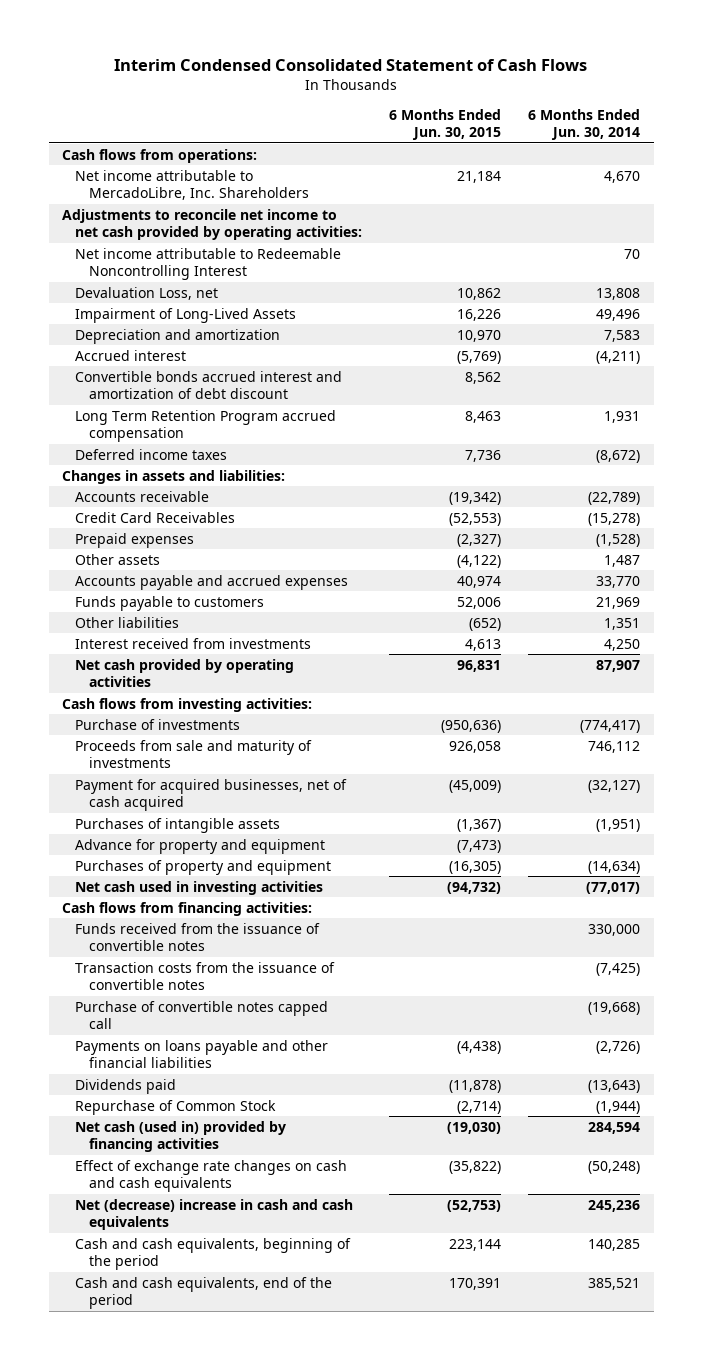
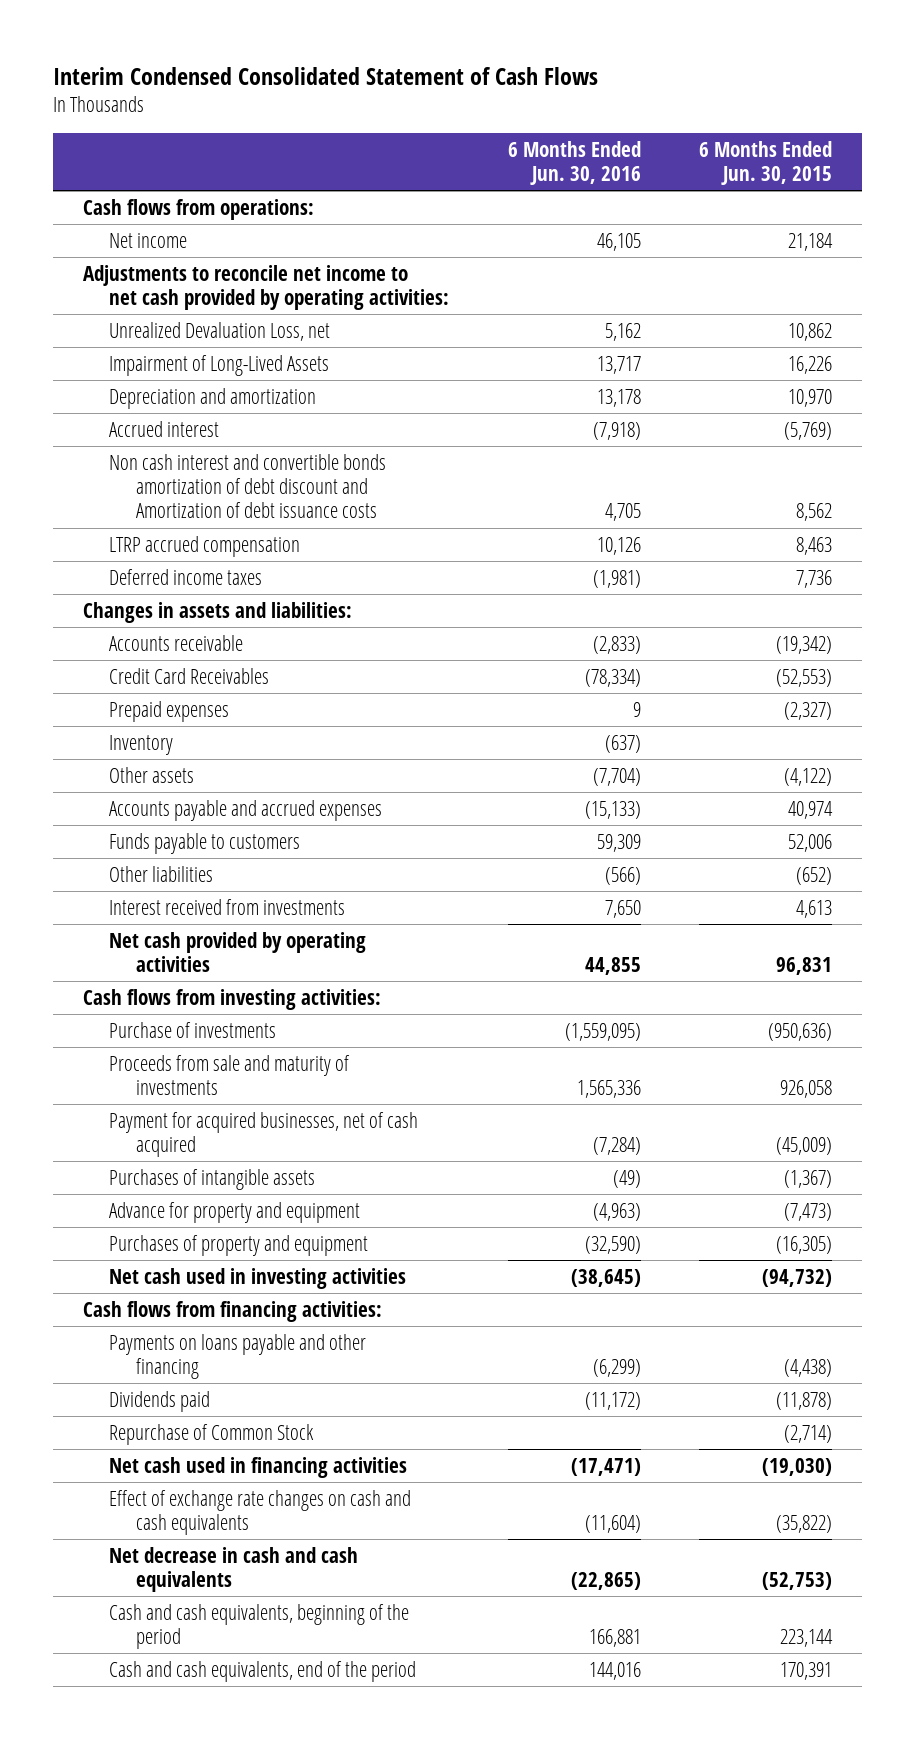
[528,108,641,141] 6 Months Ended Jun. 30, 2014 -> none
none -> [507,140,641,185] 6 Months Ended Jun. 30, 2016
[75,169,309,200] Net income attributable to MercadoLibre, Inc. Shareholders -> [109,232,188,248] Net income
[75,247,342,280] Net income attributable to Redeemable Noncontrolling Interest -> none
[75,286,219,300] Devaluation Loss, net -> [109,321,331,341] Unrealized Devaluation Loss, net
[75,370,343,399] Convertible bonds accrued interest and amortization of debt discount -> [109,453,387,519] Non cash interest and convertible bonds amortization of debt discount and Amortization of debt issuance costs
[75,409,337,442] Long Term Retention Program accrued compensation -> [109,535,301,557] LTRP accrued compensation
none -> [109,734,174,755] Inventory
[75,922,321,951] Funds received from the issuance of convertible notes -> none
[75,961,336,990] Transaction costs from the issuance of convertible notes -> none
[75,1000,329,1029] Purchase of convertible notes capped call -> none
[75,1039,329,1068] Payments on loans payable and other financial liabilities -> [109,1333,367,1380] Payments on loans payable and other financing
[75,1120,287,1152] Net cash (used in) provided by financing activities -> [109,1456,408,1478] Net cash used in financing activities
[75,1198,354,1230] Net (decrease) increase in cash and cash equivalents -> [109,1546,359,1593] Net decrease in cash and cash equivalents

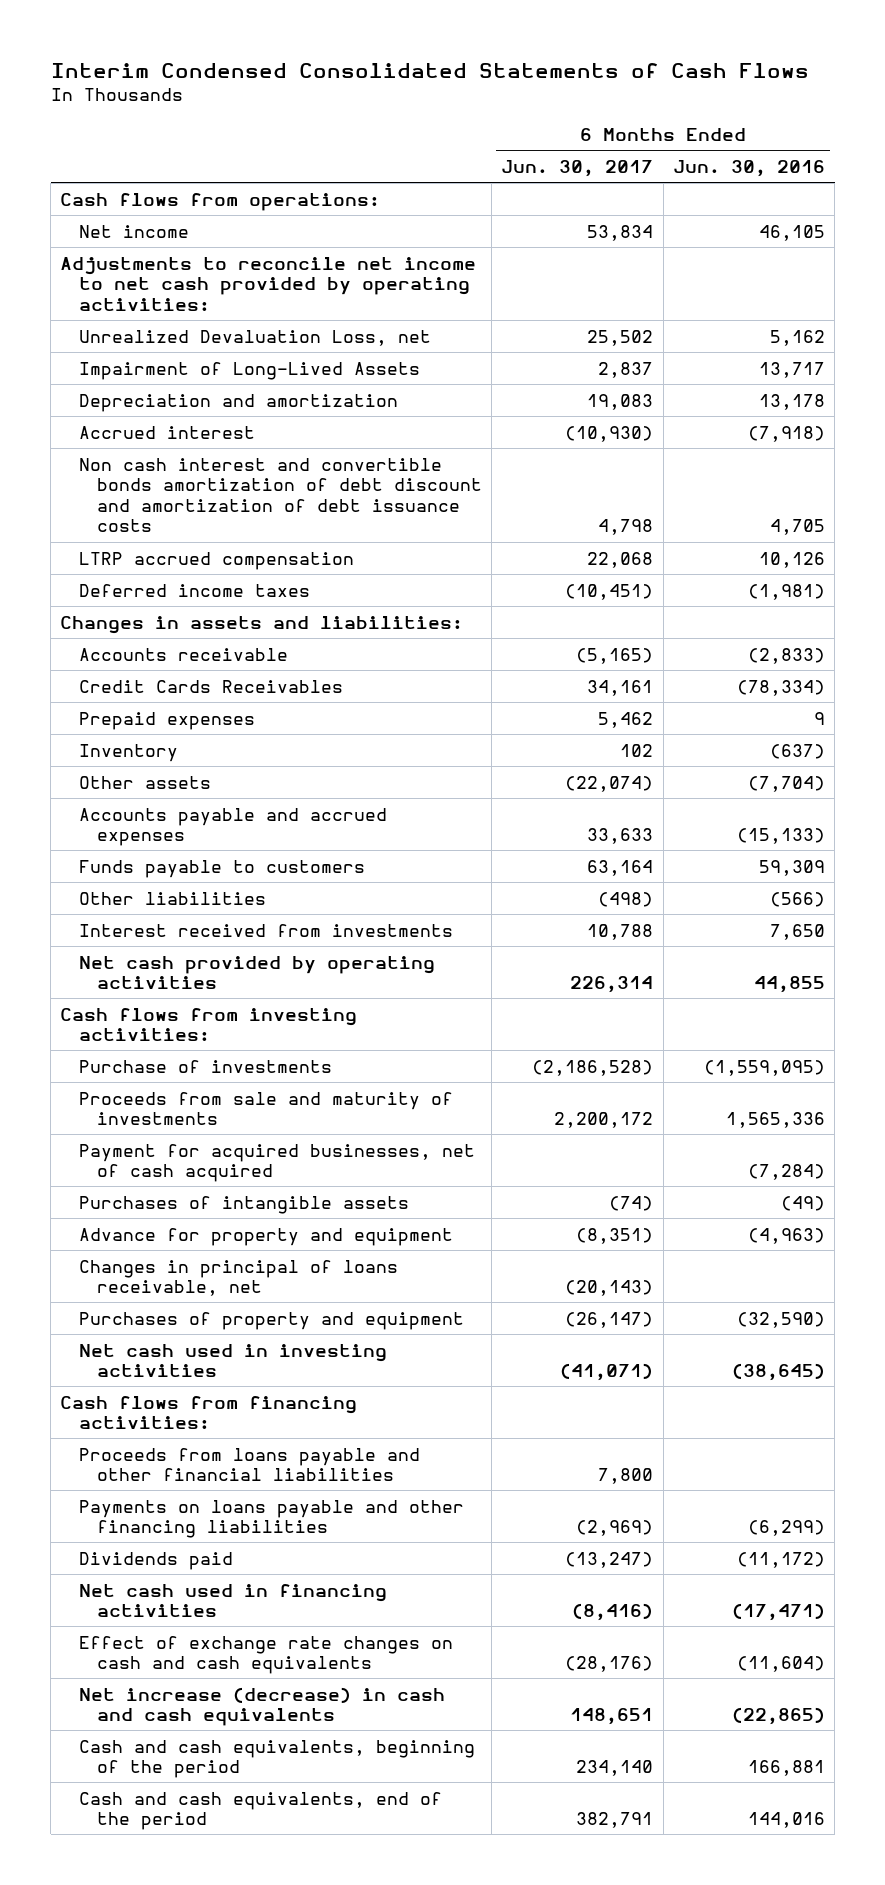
[53,67,599,86] Interim Condensed Consolidated Statement of Cash Flows -> [50,62,809,78] Interim Condensed Consolidated Statements of Cash Flows
[699,140,833,185] 6 Months Ended Jun. 30, 2015 -> none
none -> [501,159,654,177] Jun. 30, 2017
[109,453,387,519] Non cash interest and convertible bonds amortization of debt discount and Amortization of debt issuance costs -> [78,457,482,533] Non cash interest and convertible bonds amortization of debt discount and amortization of debt issuance costs
[109,667,270,684] Credit Card Receivables -> [78,679,343,693] Credit Cards Receivables
none -> [78,1259,398,1297] Changes in principal of loans receivable, net
none -> [78,1447,420,1482] Proceeds from loans payable and other financial liabilities
[109,1333,367,1380] Payments on loans payable and other financing -> [78,1499,464,1539] Payments on loans payable and other financing liabilities
[109,1423,315,1445] Repurchase of Common Stock -> none
[109,1546,359,1593] Net decrease in cash and cash equivalents -> [78,1686,445,1727] Net increase (decrease) in cash and cash equivalents

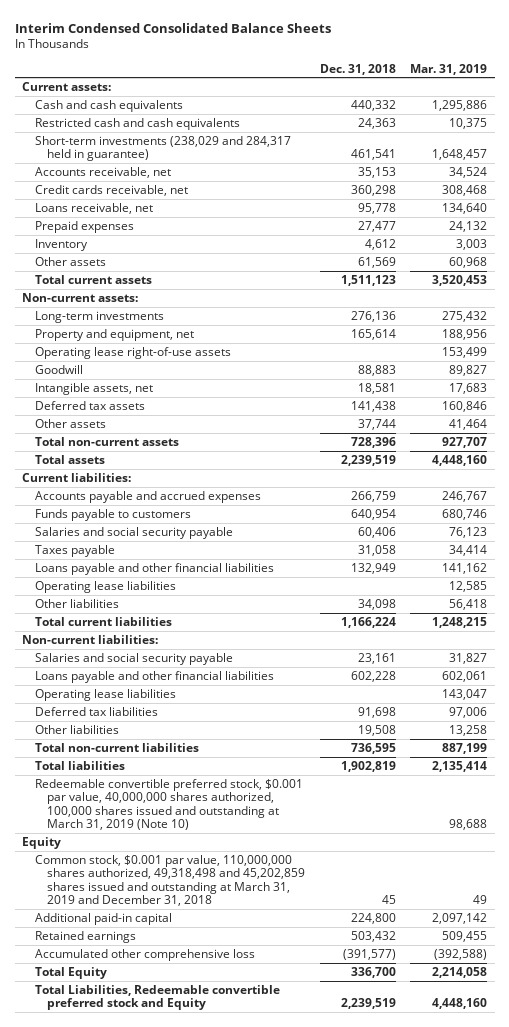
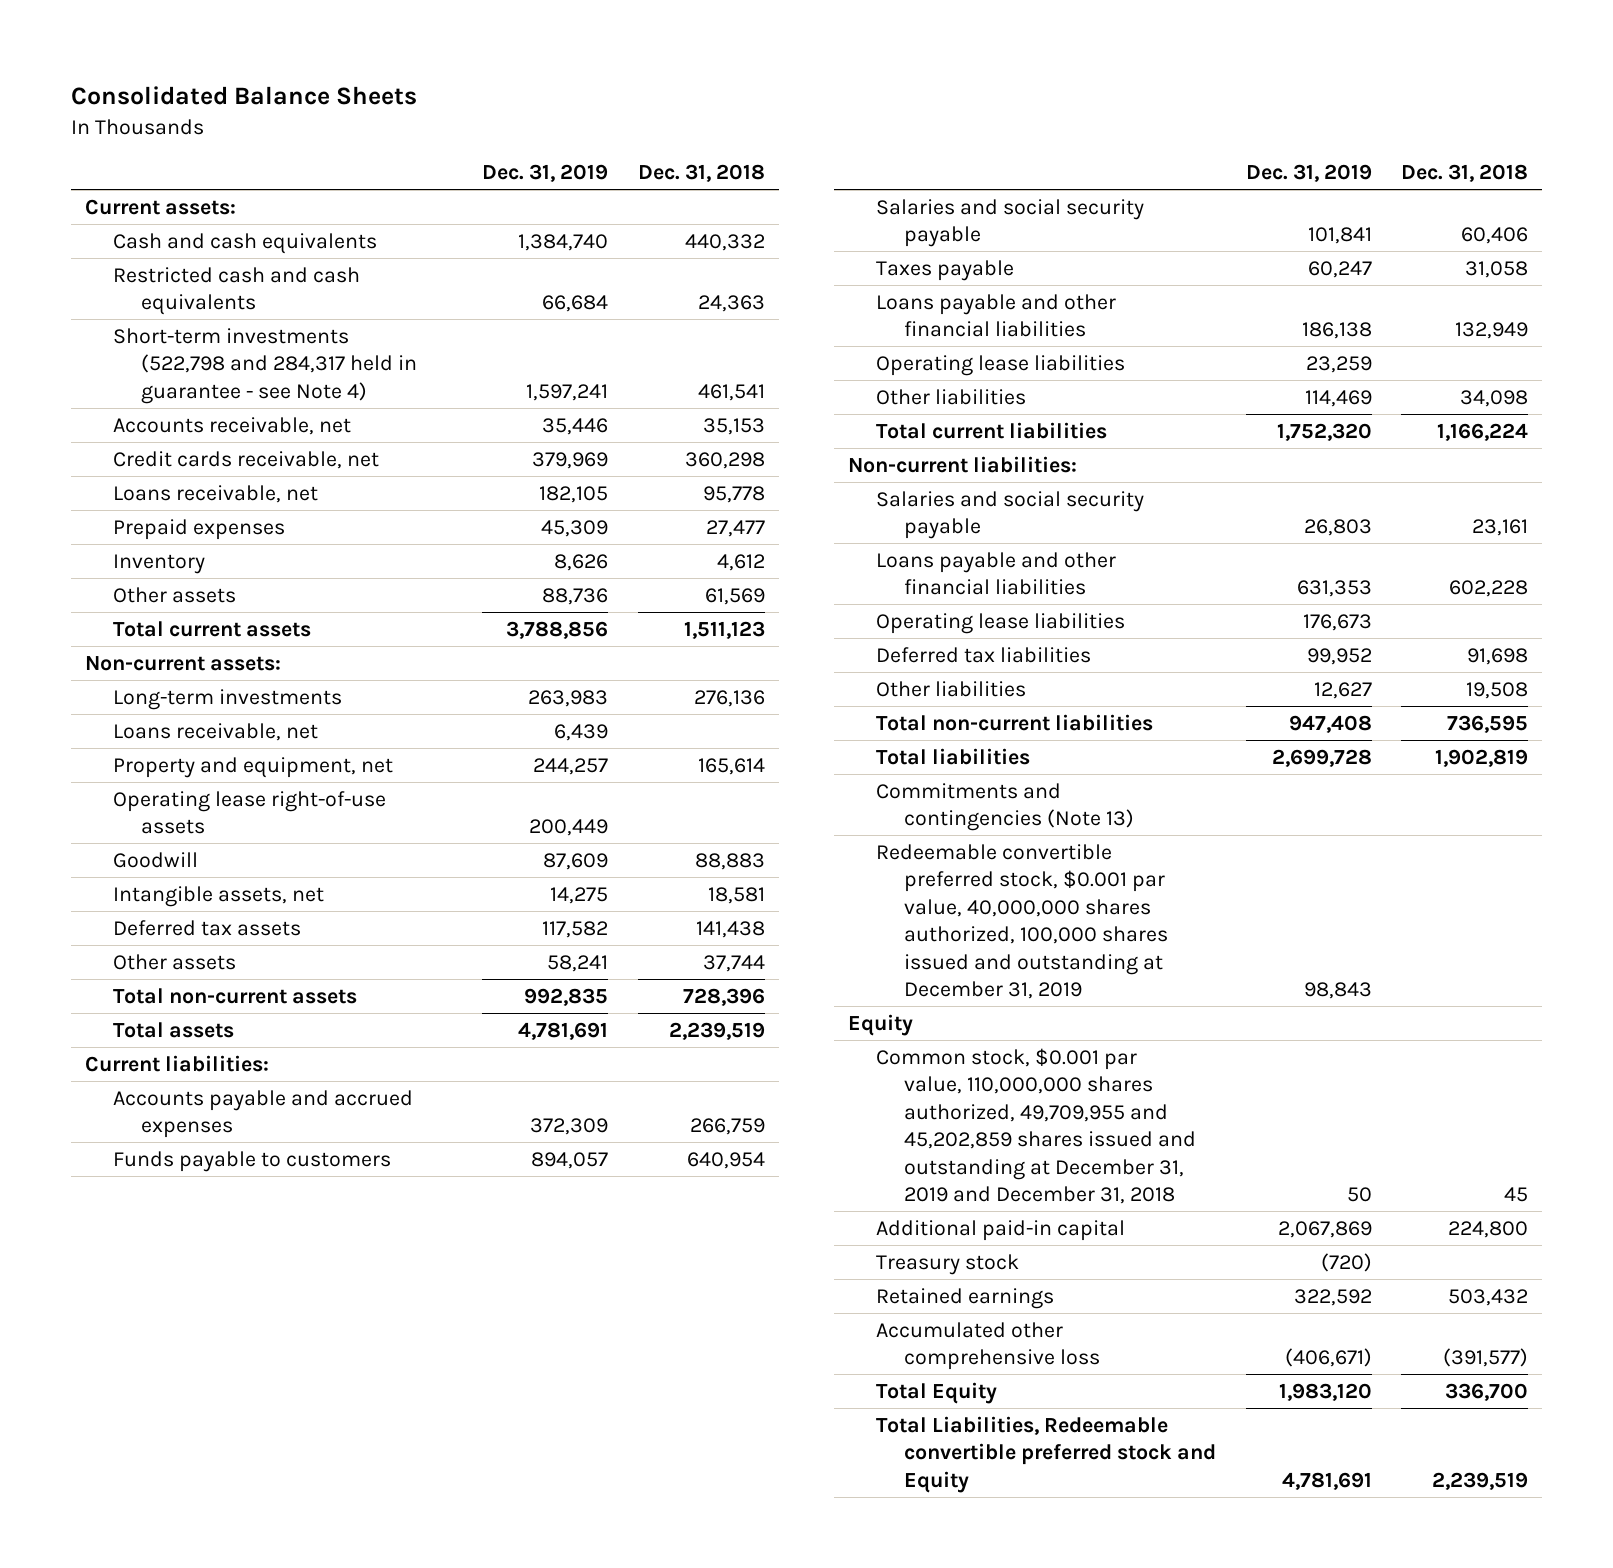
[14,22,331,33] Interim Condensed Consolidated Balance Sheets -> [70,86,417,106] Consolidated Balance Sheets
[410,63,488,75] Mar. 31, 2019 -> none
none -> [482,164,609,183] Dec. 31, 2019
[34,135,291,162] Short-term investments (238,029 and 284,317 held in guarantee) -> [113,327,418,404] Short-term investments (522,798 and 284,317 held in guarantee - see Note 4)
none -> [113,722,319,741] Loans receivable, net
none -> [876,782,1135,832] Commitments and contingencies (Note 13)
[34,778,303,831] Redeemable convertible preferred stock, $0.001 par value, 40,000,000 shares authorized, 100,000 shares issued and outstanding at March 31, 2019 (Note 10) -> [876,843,1169,1000] Redeemable convertible preferred stock, $0.001 par value, 40,000,000 shares authorized, 100,000 shares issued and outstanding at December 31, 2019
[34,854,306,907] Common stock, $0.001 par value, 110,000,000 shares authorized, 49,318,498 and 45,202,859 shares issued and outstanding at March 31, 2019 and December 31, 2018 -> [876,1047,1197,1205] Common stock, $0.001 par value, 110,000,000 shares authorized, 49,709,955 and 45,202,859 shares issued and outstanding at December 31, 2019 and December 31, 2018
none -> [876,1253,1020,1275] Treasury stock

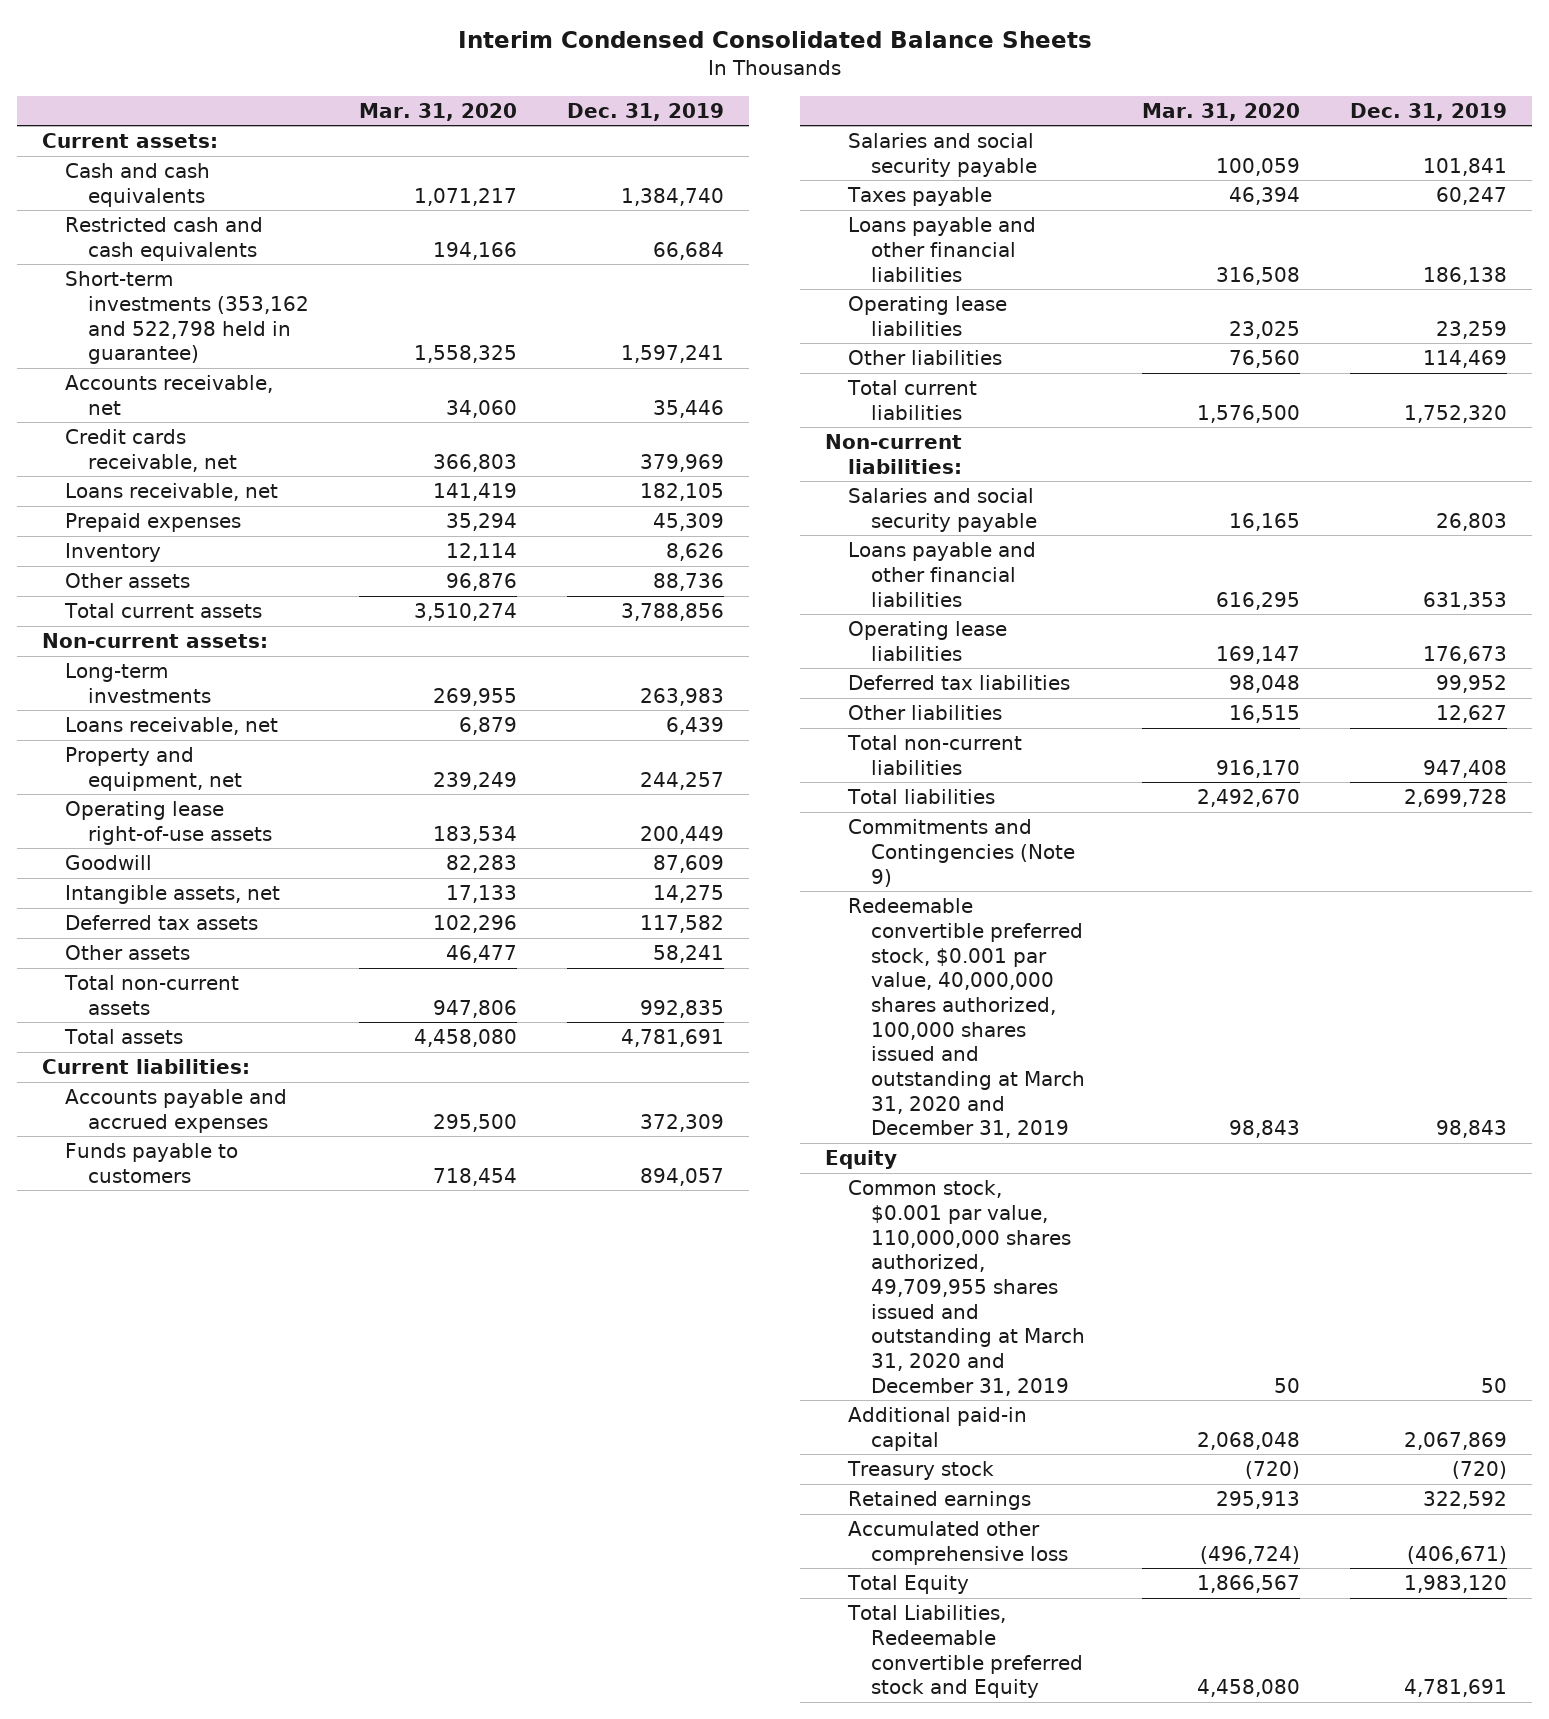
[70,86,417,106] Consolidated Balance Sheets -> [457,31,1092,49] Interim Condensed Consolidated Balance Sheets
[637,164,765,183] Dec. 31, 2018 -> none
none -> [358,102,517,121] Mar. 31, 2020
[113,327,418,404] Short-term investments (522,798 and 284,317 held in guarantee - see Note 4) -> [64,271,309,365] Short-term investments (353,162 and 522,798 held in guarantee)
[876,782,1135,832] Commitments and contingencies (Note 13) -> [847,819,1075,887] Commitments and Contingencies (Note 9)
[876,843,1169,1000] Redeemable convertible preferred stock, $0.001 par value, 40,000,000 shares authorized, 100,000 shares issued and outstanding at December 31, 2019 -> [847,898,1085,1139] Redeemable convertible preferred stock, $0.001 par value, 40,000,000 shares authorized, 100,000 shares issued and outstanding at March 31, 2020 and December 31, 2019
[876,1047,1197,1205] Common stock, $0.001 par value, 110,000,000 shares authorized, 49,709,955 and 45,202,859 shares issued and outstanding at December 31, 2019 and December 31, 2018 -> [847,1180,1085,1396] Common stock, $0.001 par value, 110,000,000 shares authorized, 49,709,955 shares issued and outstanding at March 31, 2020 and December 31, 2019

